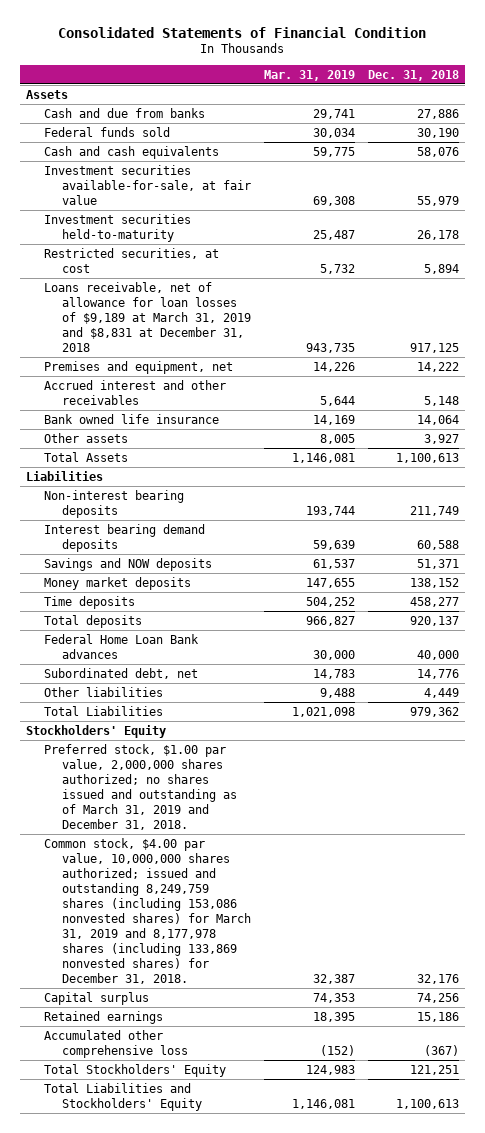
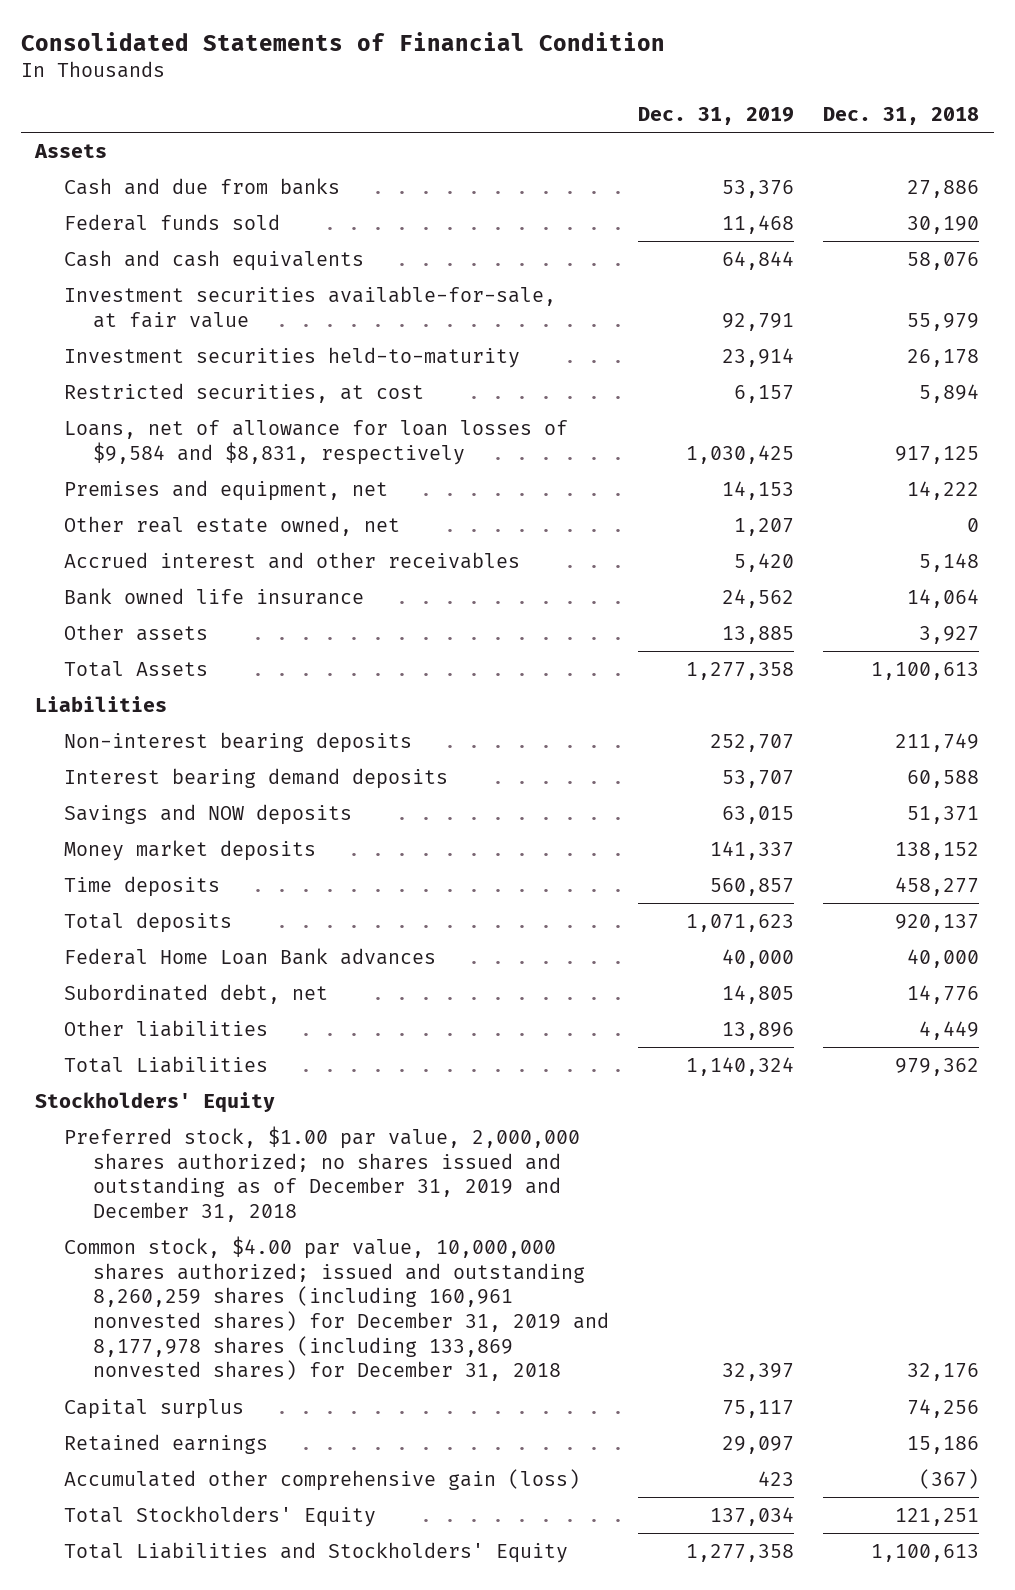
[263,69,355,81] Mar. 31, 2019 -> none
none -> [638,106,795,125] Dec. 31, 2019
[43,281,251,352] Loans receivable, net of allowance for loan losses of $9,189 at March 31, 2019 and $8,831 at December 31, 2018 -> [64,419,569,465] Loans, net of allowance for loan losses of $9,584 and $8,831, respectively
none -> [64,515,401,536] Other real estate owned, net
[43,743,237,830] Preferred stock, $1.00 par value, 2,000,000 shares authorized; no shares issued and outstanding as of March 31, 2019 and December 31, 2018. -> [64,1125,581,1222] Preferred stock, $1.00 par value, 2,000,000 shares authorized; no shares issued and outstanding as of December 31, 2019 and December 31, 2018
[43,837,251,984] Common stock, $4.00 par value, 10,000,000 shares authorized; issued and outstanding 8,249,759 shares (including 153,086 nonvested shares) for March 31, 2019 and 8,177,978 shares (including 133,869 nonvested shares) for December 31, 2018. -> [64,1235,610,1382] Common stock, $4.00 par value, 10,000,000 shares authorized; issued and outstanding 8,260,259 shares (including 160,961 nonvested shares) for December 31, 2019 and 8,177,978 shares (including 133,869 nonvested shares) for December 31, 2018
[43,1029,188,1058] Accumulated other comprehensive loss -> [64,1468,581,1491] Accumulated other comprehensive gain (loss)

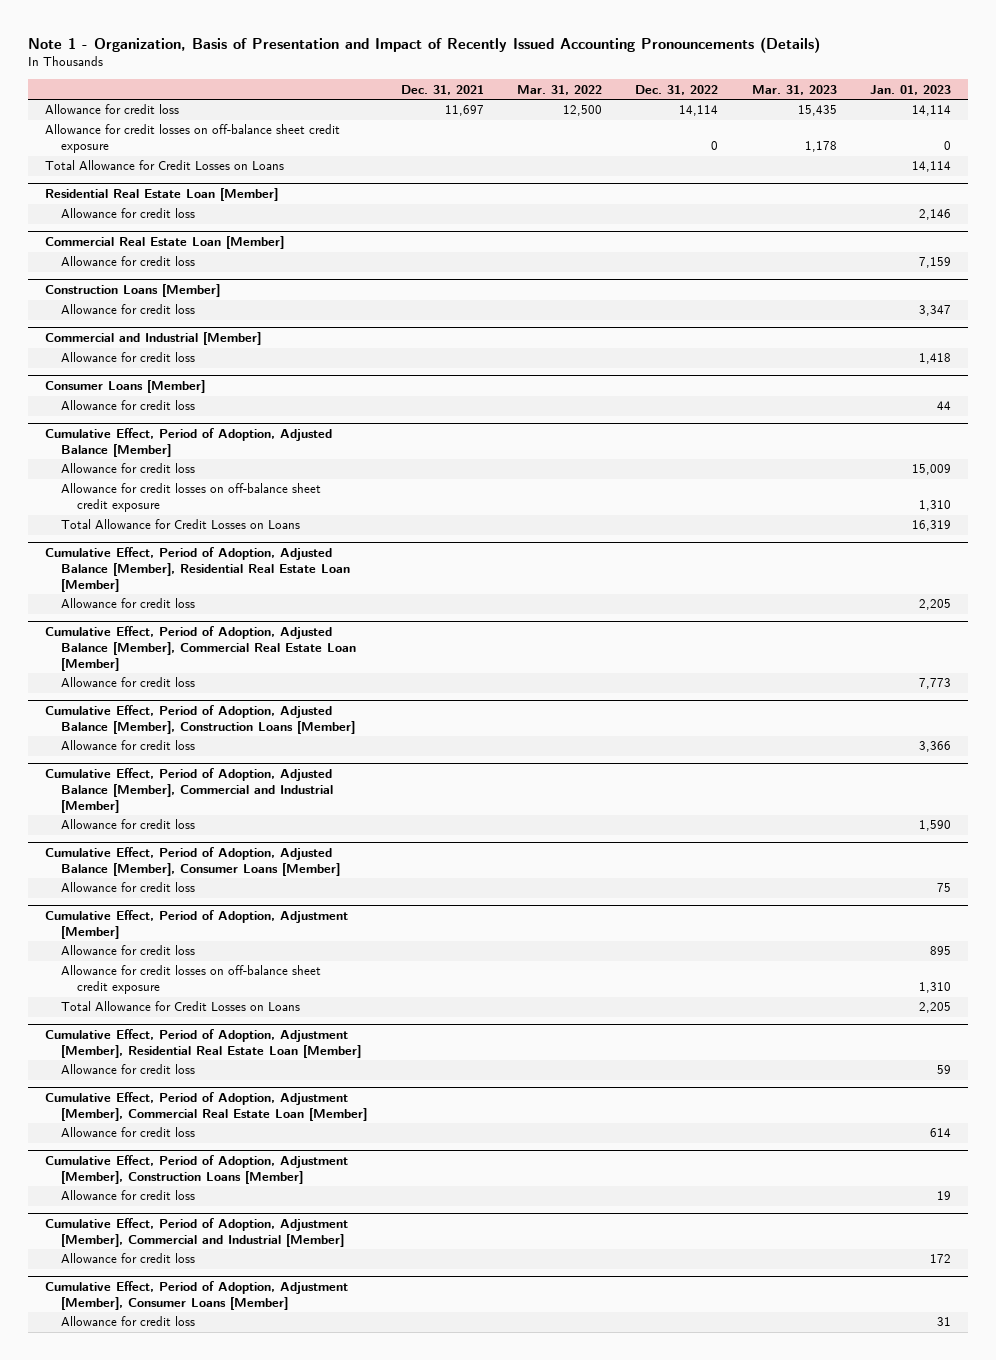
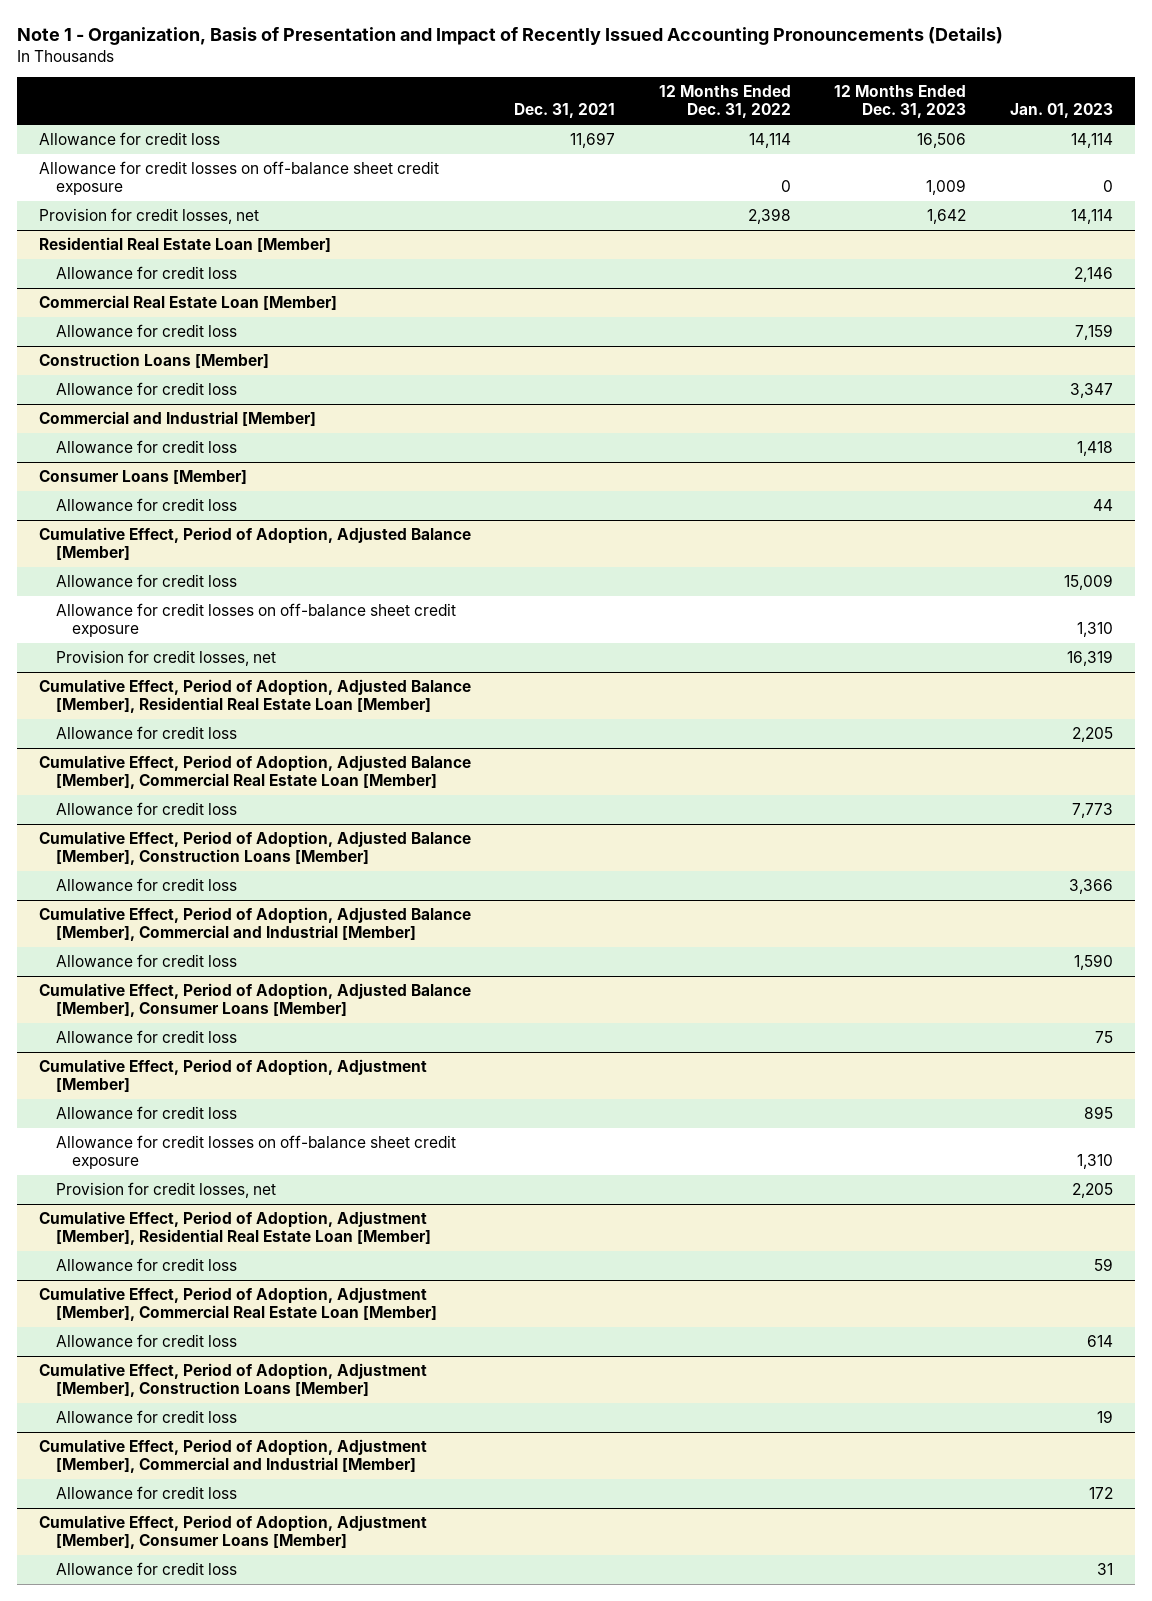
[516,84,602,95] Mar. 31, 2022 -> none
[635,84,719,95] Dec. 31, 2022 -> none
[751,84,837,95] Mar. 31, 2023 -> none
none -> [658,84,791,119] 12 Months Ended Dec. 31, 2022
none -> [834,84,967,119] 12 Months Ended Dec. 31, 2023
[45,160,285,171] Total Allowance for Credit Losses on Loans -> [38,207,259,224] Provision for credit losses, net
[61,519,301,530] Total Allowance for Credit Losses on Loans -> [55,649,276,666] Provision for credit losses, net
[61,1001,301,1012] Total Allowance for Credit Losses on Loans -> [55,1181,276,1198] Provision for credit losses, net

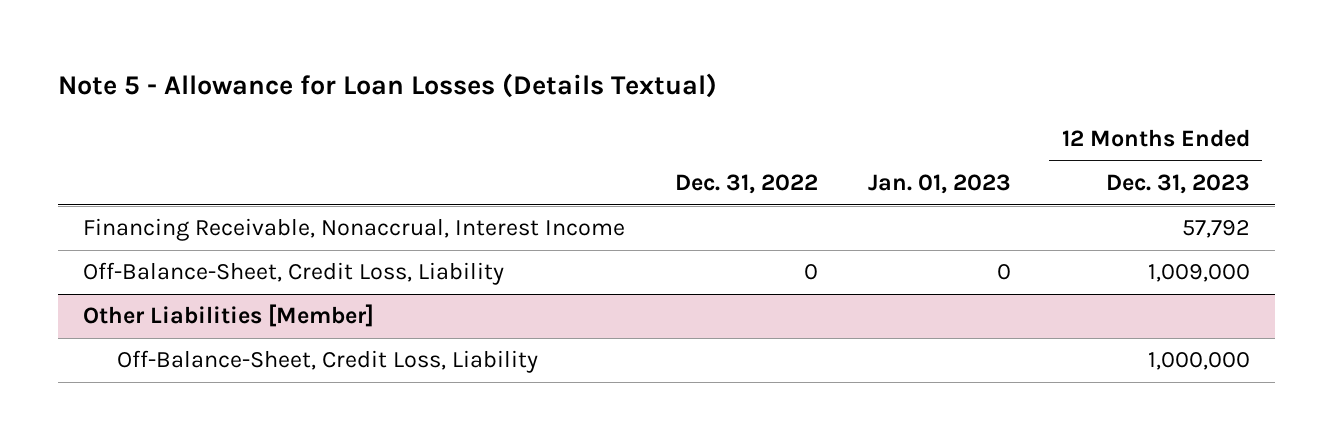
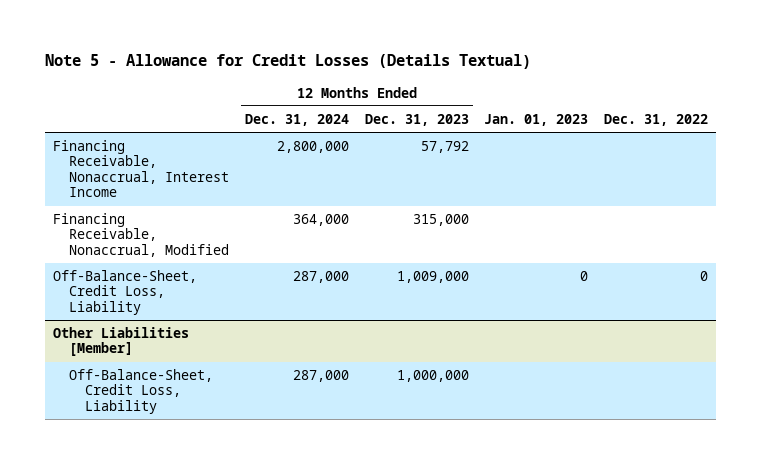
[57,72,717,98] Note 5 - Allowance for Loan Losses (Details Textual) -> [45,54,532,70] Note 5 - Allowance for Credit Losses (Details Textual)
none -> [244,113,349,126] Dec. 31, 2024
none -> [53,212,230,257] Financing Receivable, Nonaccrual, Modified

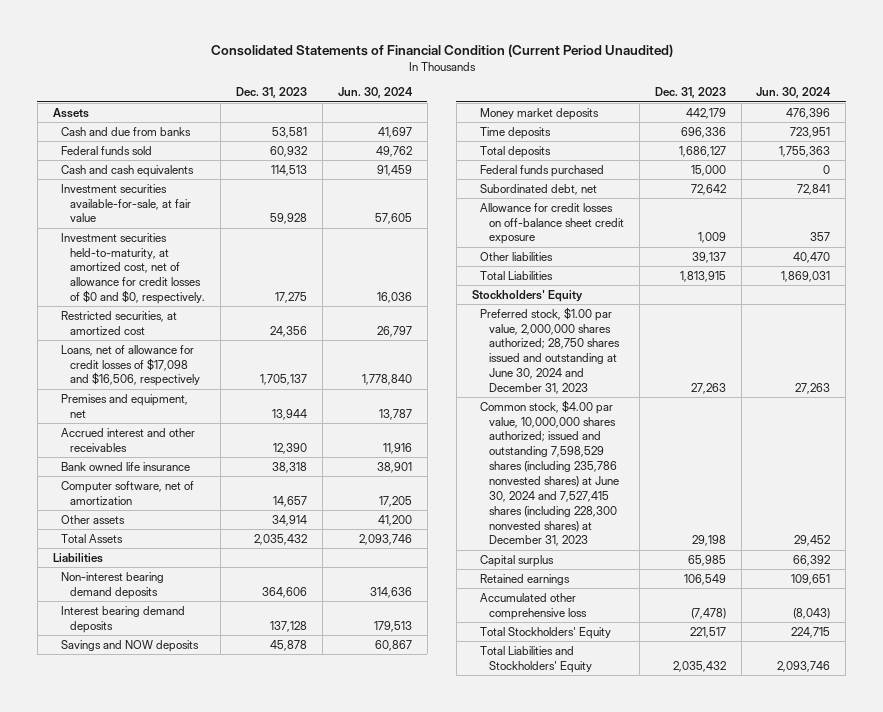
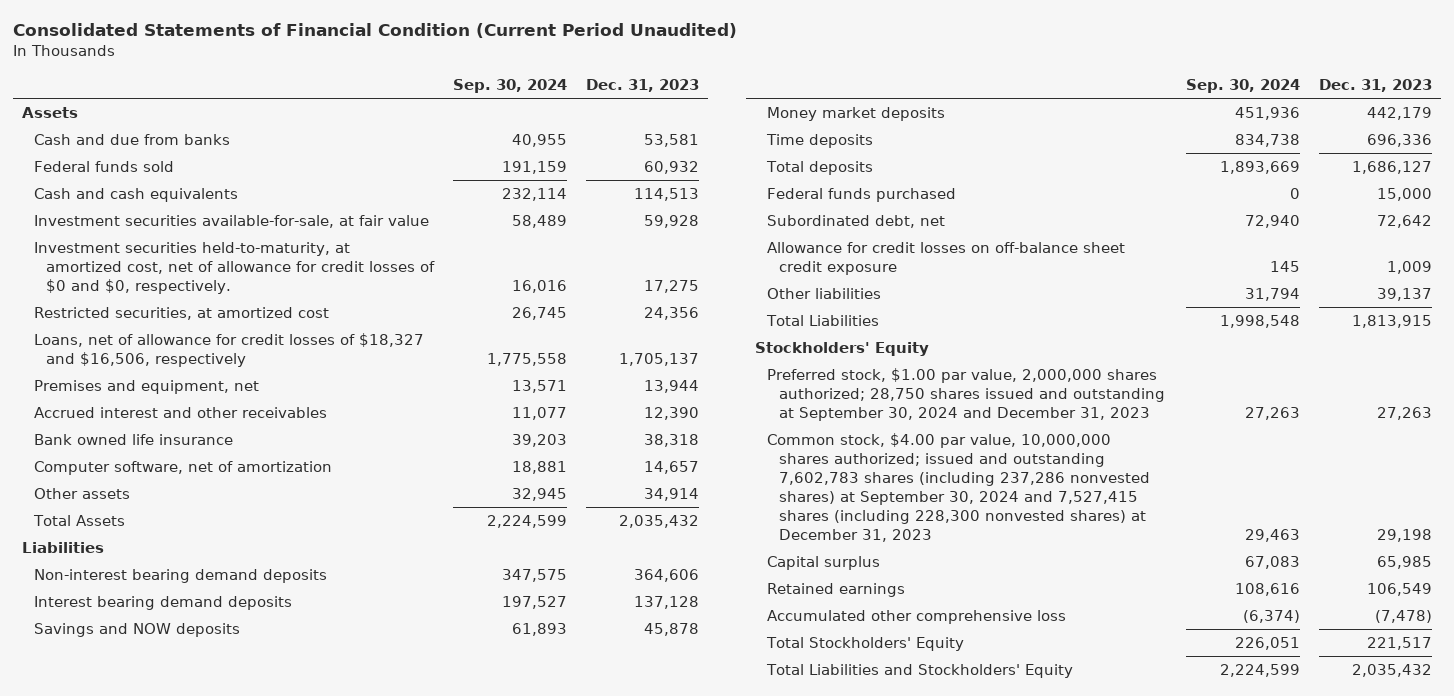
[337,87,413,99] Jun. 30, 2024 -> none
none -> [453,79,568,94] Sep. 30, 2024
[61,344,200,387] Loans, net of allowance for credit losses of $17,098 and $16,506, respectively -> [34,333,425,367] Loans, net of allowance for credit losses of $18,327 and $16,506, respectively
[480,306,620,395] Preferred stock, $1.00 par value, 2,000,000 shares authorized; 28,750 shares issued and outstanding at June 30, 2024 and December 31, 2023 -> [767,368,1166,421] Preferred stock, $1.00 par value, 2,000,000 shares authorized; 28,750 shares issued and outstanding at September 30, 2024 and December 31, 2023
[480,399,619,547] Common stock, $4.00 par value, 10,000,000 shares authorized; issued and outstanding 7,598,529 shares (including 235,786 nonvested shares) at June 30, 2024 and 7,527,415 shares (including 228,300 nonvested shares) at December 31, 2023 -> [767,433,1151,542] Common stock, $4.00 par value, 10,000,000 shares authorized; issued and outstanding 7,602,783 shares (including 237,286 nonvested shares) at September 30, 2024 and 7,527,415 shares (including 228,300 nonvested shares) at December 31, 2023

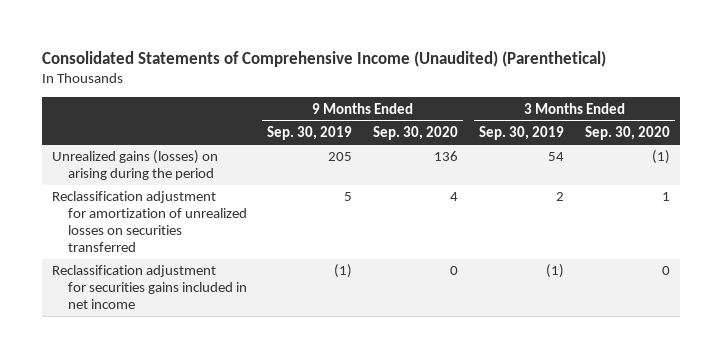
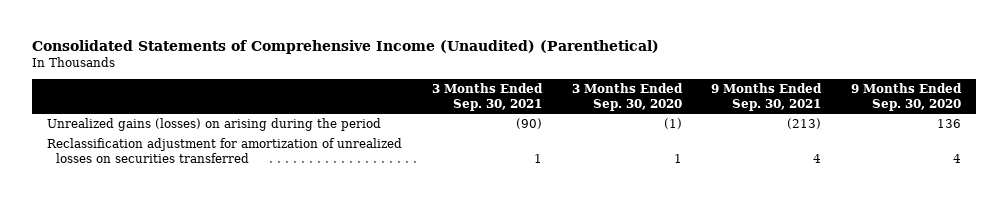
[267,125,353,140] Sep. 30, 2019 -> none
[479,125,565,140] Sep. 30, 2019 -> none
none -> [431,82,543,111] 3 Months Ended Sep. 30, 2021
none -> [711,82,823,111] 9 Months Ended Sep. 30, 2021
[51,265,247,309] Reclassification adjustment for securities gains included in net income -> none

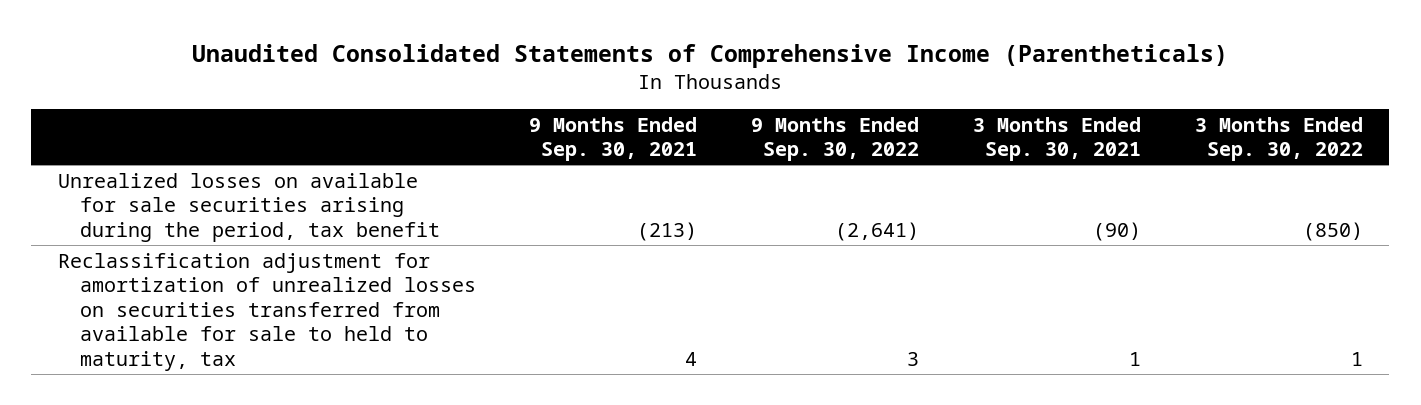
[32,39,660,54] Consolidated Statements of Comprehensive Income (Unaudited) (Parenthetical) -> [192,44,1229,69] Unaudited Consolidated Statements of Comprehensive Income (Parentheticals)
[571,82,683,111] 3 Months Ended Sep. 30, 2020 -> none
[851,82,963,111] 9 Months Ended Sep. 30, 2020 -> none
none -> [751,116,920,162] 9 Months Ended Sep. 30, 2022
none -> [1194,116,1363,162] 3 Months Ended Sep. 30, 2022
[47,118,382,132] Unrealized gains (losses) on arising during the period -> [58,172,440,242] Unrealized losses on available for sale securities arising during the period, tax benefit
[47,138,403,163] Reclassification adjustment for amortization of unrealized losses on securities transferred -> [58,252,476,371] Reclassification adjustment for amortization of unrealized losses on securities transferred from available for sale to held to maturity, tax

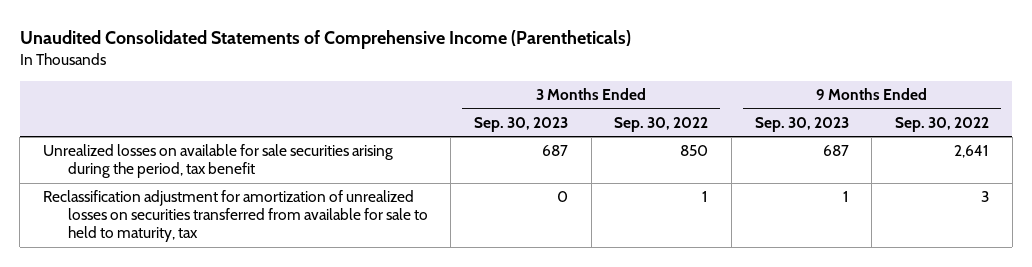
[529,116,698,162] 9 Months Ended Sep. 30, 2021 -> none
[972,116,1141,162] 3 Months Ended Sep. 30, 2021 -> none
none -> [474,116,569,132] Sep. 30, 2023
none -> [754,116,849,132] Sep. 30, 2023
[835,221,920,241] (2,641) -> [954,145,990,159] 2,641
[1302,221,1363,241] (850) -> [680,145,709,157] 850

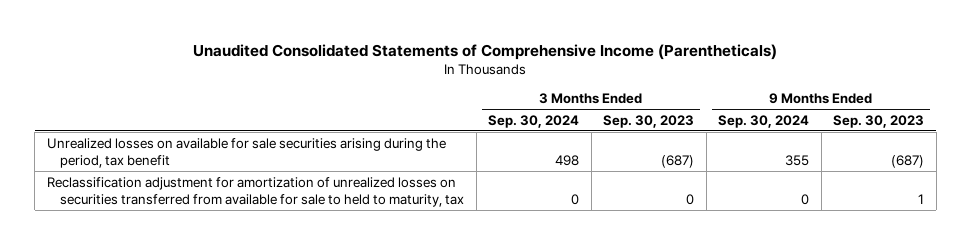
[614,116,709,132] Sep. 30, 2022 -> none
[895,116,990,132] Sep. 30, 2022 -> none
none -> [488,114,580,128] Sep. 30, 2024
none -> [718,114,810,128] Sep. 30, 2024
[542,145,569,157] 687 -> [661,155,695,169] (687)
[822,145,849,157] 687 -> [891,155,925,169] (687)

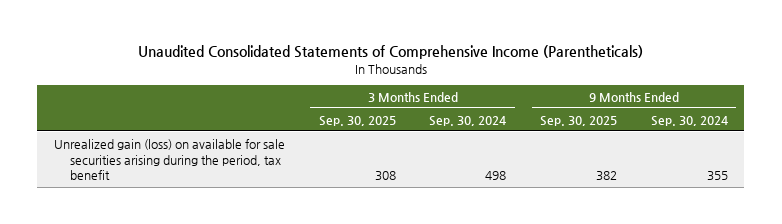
[603,114,695,128] Sep. 30, 2023 -> none
[833,114,925,128] Sep. 30, 2023 -> none
none -> [318,115,396,126] Sep. 30, 2025
none -> [539,115,617,126] Sep. 30, 2025
[46,176,465,208] Reclassification adjustment for amortization of unrealized losses on securities transferred from available for sale to held to maturity, tax -> none
[46,137,446,169] Unrealized losses on available for sale securities arising during the period, tax benefit -> [54,138,286,181] Unrealized gain (loss) on available for sale securities arising during the period, tax benefit

